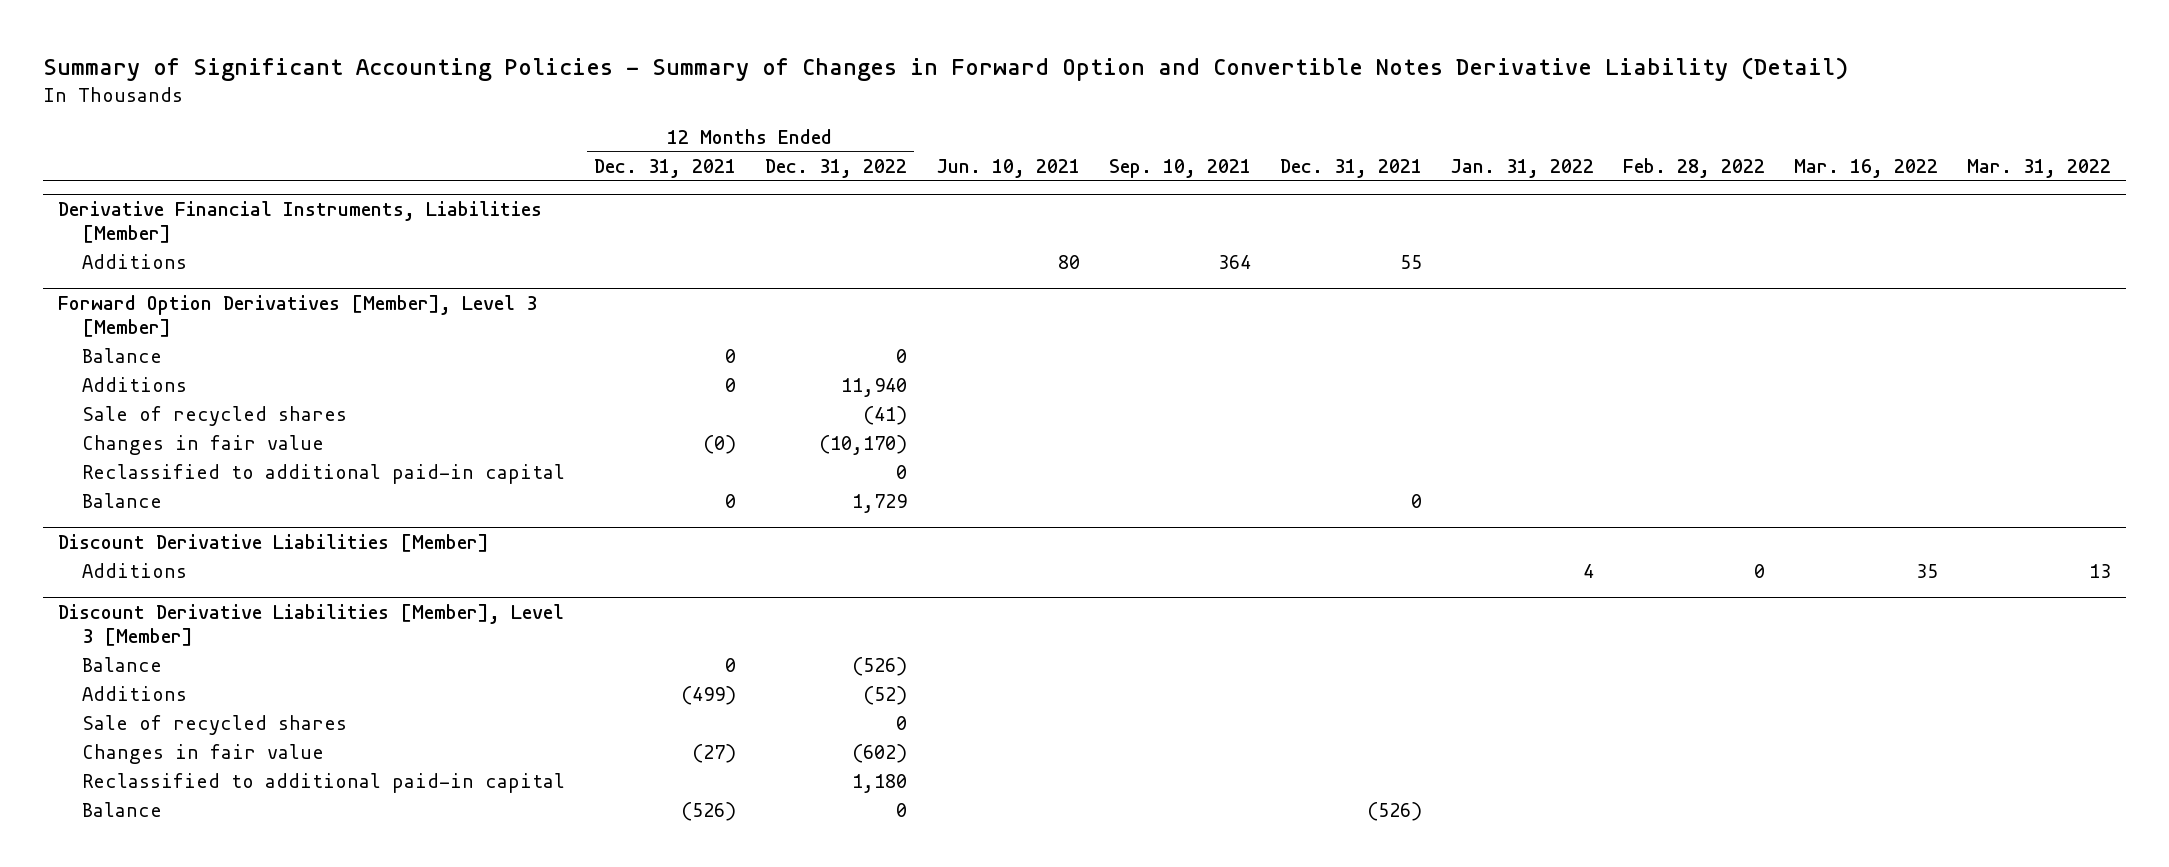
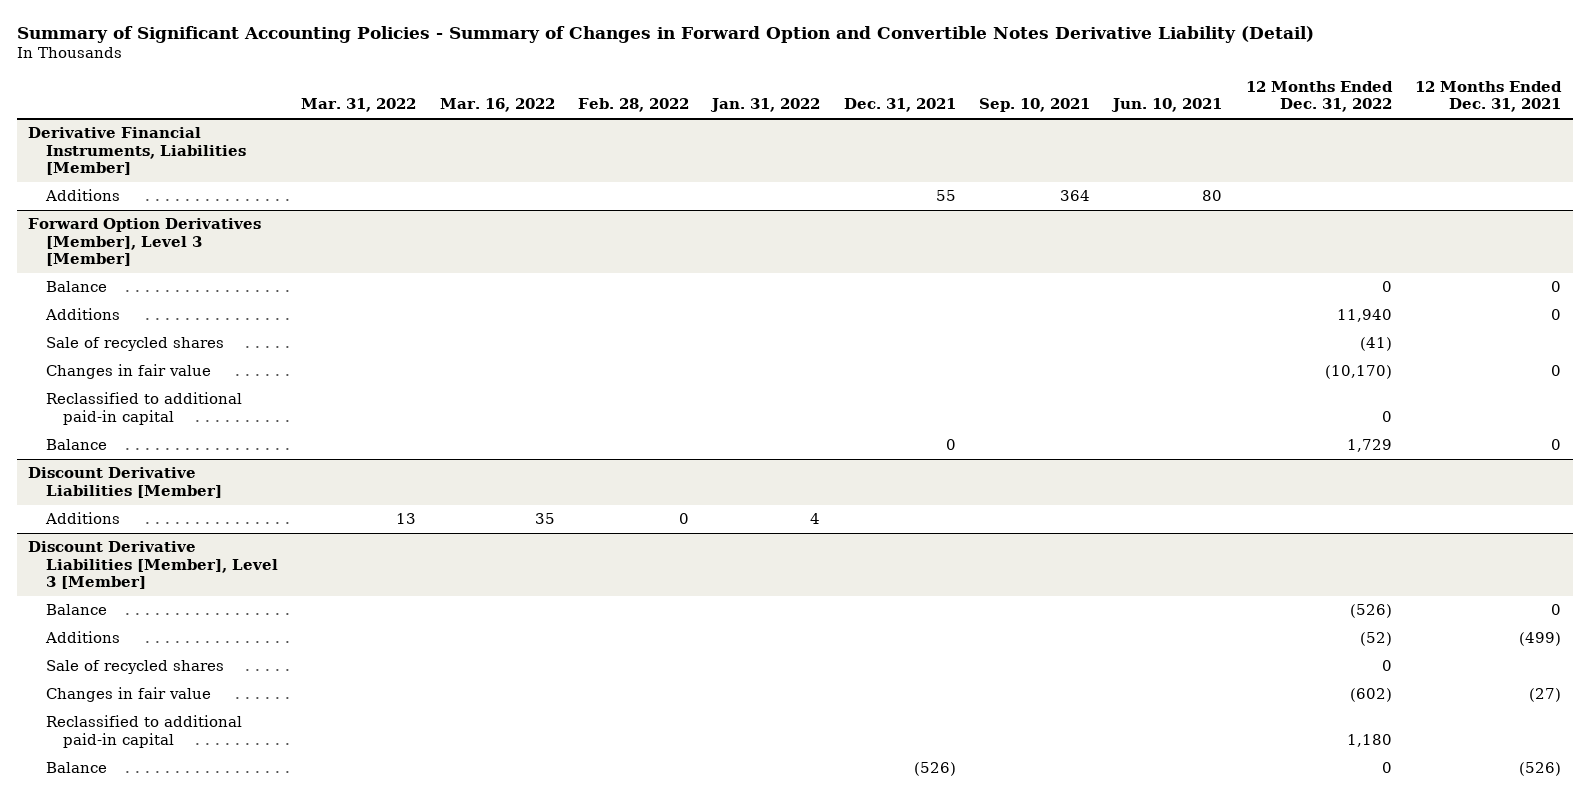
[702,434,736,454] (0) -> [1550,365,1561,377] 0

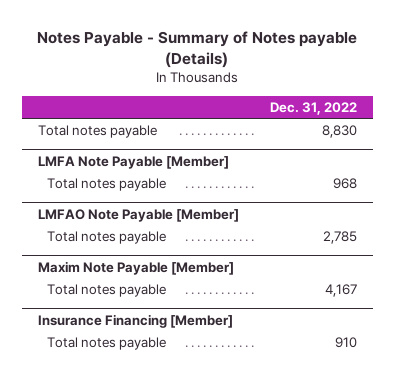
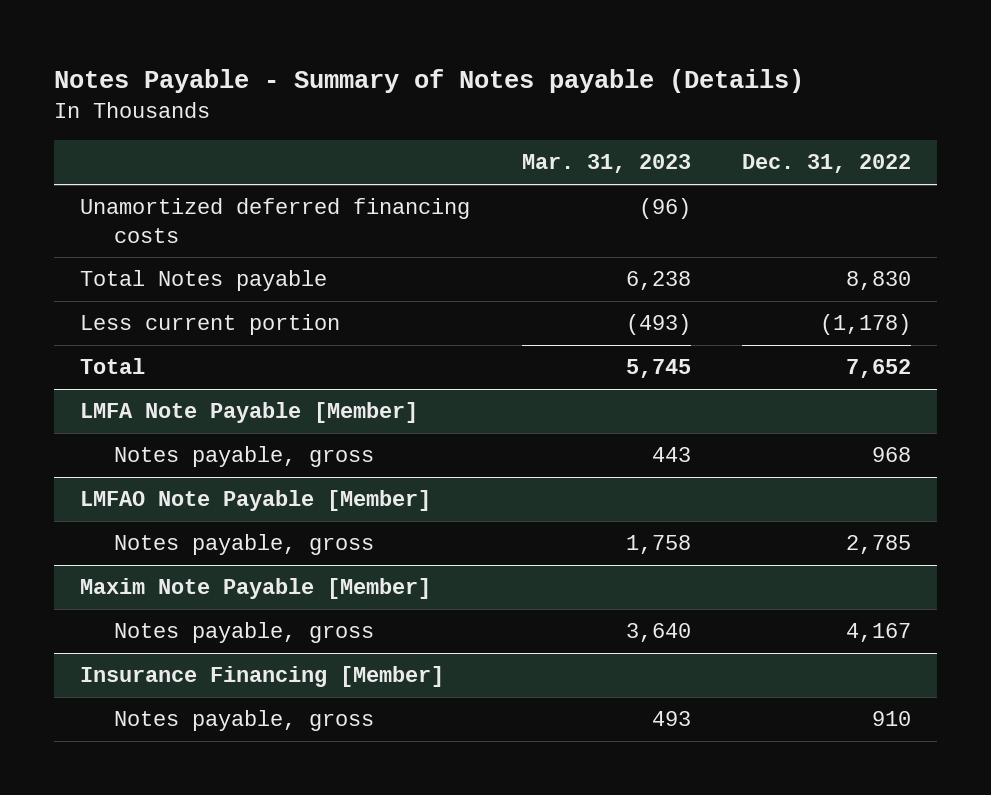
none -> [521,154,691,174] Mar. 31, 2023
none -> [79,198,470,243] Unamortized deferred financing costs
[37,125,157,139] Total notes payable -> [79,270,327,292] Total Notes payable
none -> [79,314,340,336] Less current portion
none -> [79,358,145,375] Total
[47,178,167,192] Total notes payable -> [113,446,374,468] Notes payable, gross
[47,231,167,245] Total notes payable -> [113,534,374,556] Notes payable, gross
[47,284,167,298] Total notes payable -> [113,622,374,644] Notes payable, gross
[47,337,167,351] Total notes payable -> [113,710,374,732] Notes payable, gross

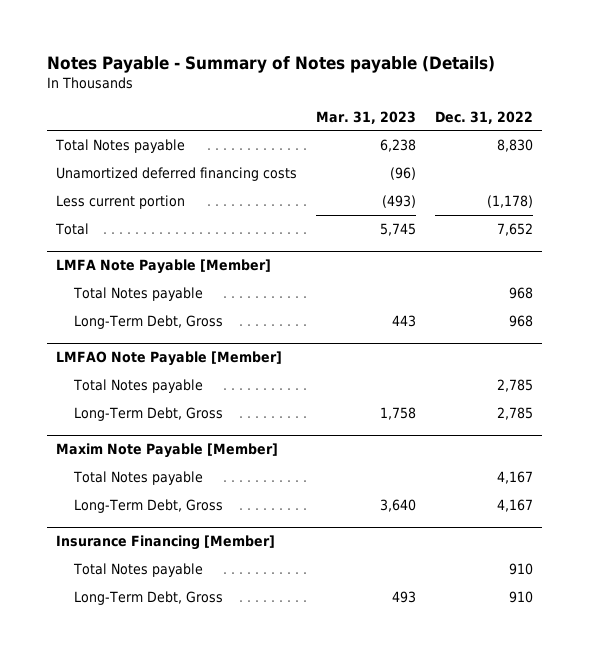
[79,198,470,243] Unamortized deferred financing costs -> [56,166,298,181] Unamortized deferred financing costs
none -> [72,286,203,301] Total Notes payable
[113,446,374,468] Notes payable, gross -> [73,314,223,329] Long-Term Debt, Gross
none -> [72,378,203,393] Total Notes payable
[113,534,374,556] Notes payable, gross -> [73,406,223,421] Long-Term Debt, Gross
none -> [72,470,203,485] Total Notes payable
[113,622,374,644] Notes payable, gross -> [73,498,223,513] Long-Term Debt, Gross
none -> [72,562,203,577] Total Notes payable
[113,710,374,732] Notes payable, gross -> [73,590,223,605] Long-Term Debt, Gross

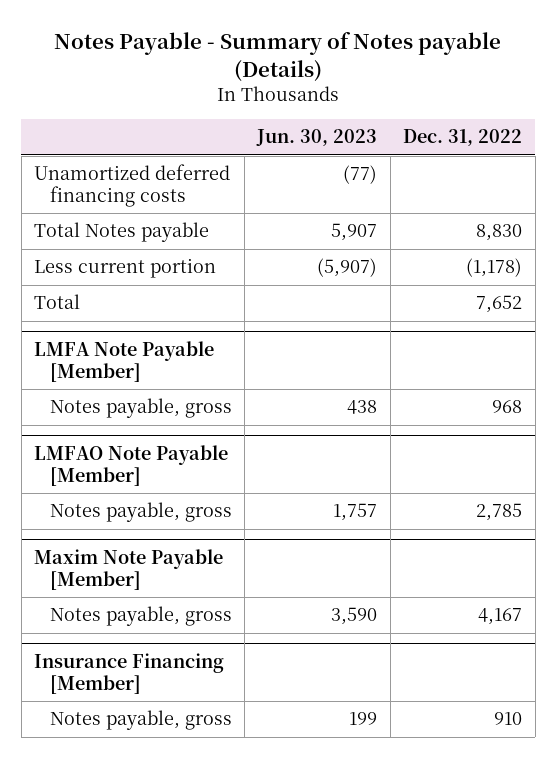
[316,110,417,124] Mar. 31, 2023 -> none
none -> [256,129,378,147] Jun. 30, 2023
[55,138,186,153] Total Notes payable -> [34,222,210,243] Total Notes payable
[72,286,203,301] Total Notes payable -> none
[73,314,223,329] Long-Term Debt, Gross -> [49,398,232,419] Notes payable, gross
[72,378,203,393] Total Notes payable -> none
[73,406,223,421] Long-Term Debt, Gross -> [49,502,232,523] Notes payable, gross
[72,470,203,485] Total Notes payable -> none
[73,498,223,513] Long-Term Debt, Gross -> [49,606,232,627] Notes payable, gross
[72,562,203,577] Total Notes payable -> none
[73,590,223,605] Long-Term Debt, Gross -> [49,710,232,731] Notes payable, gross

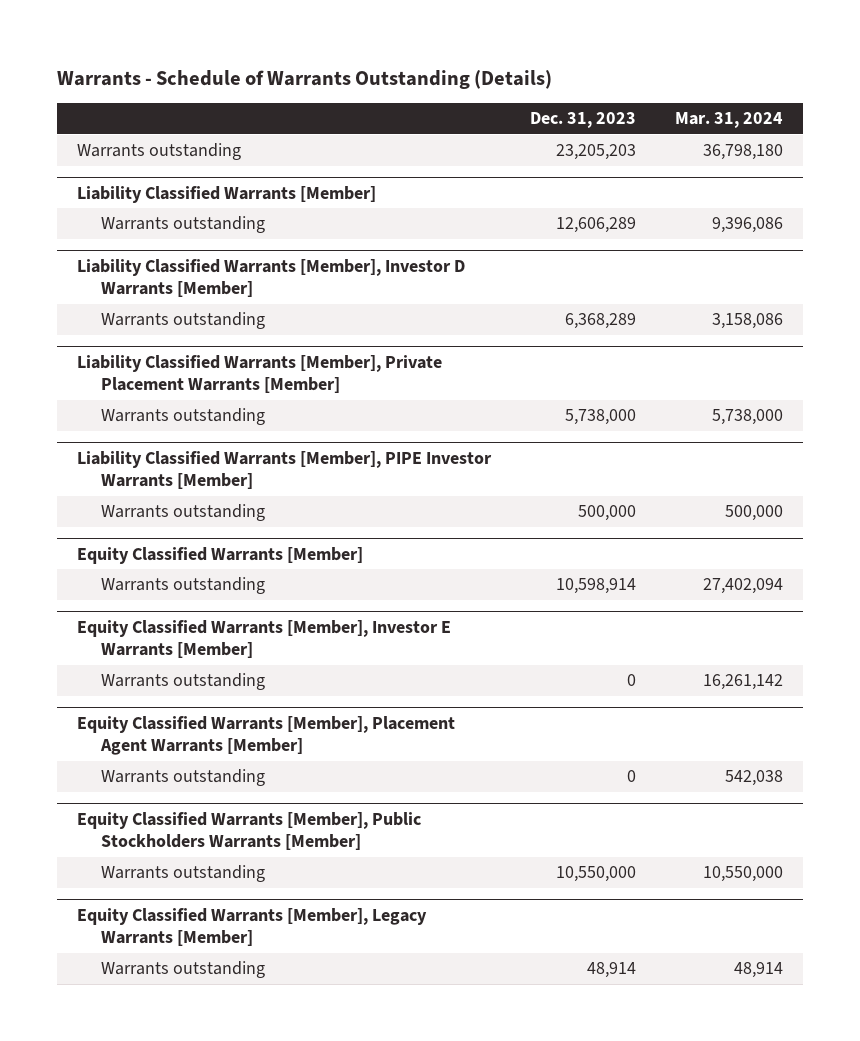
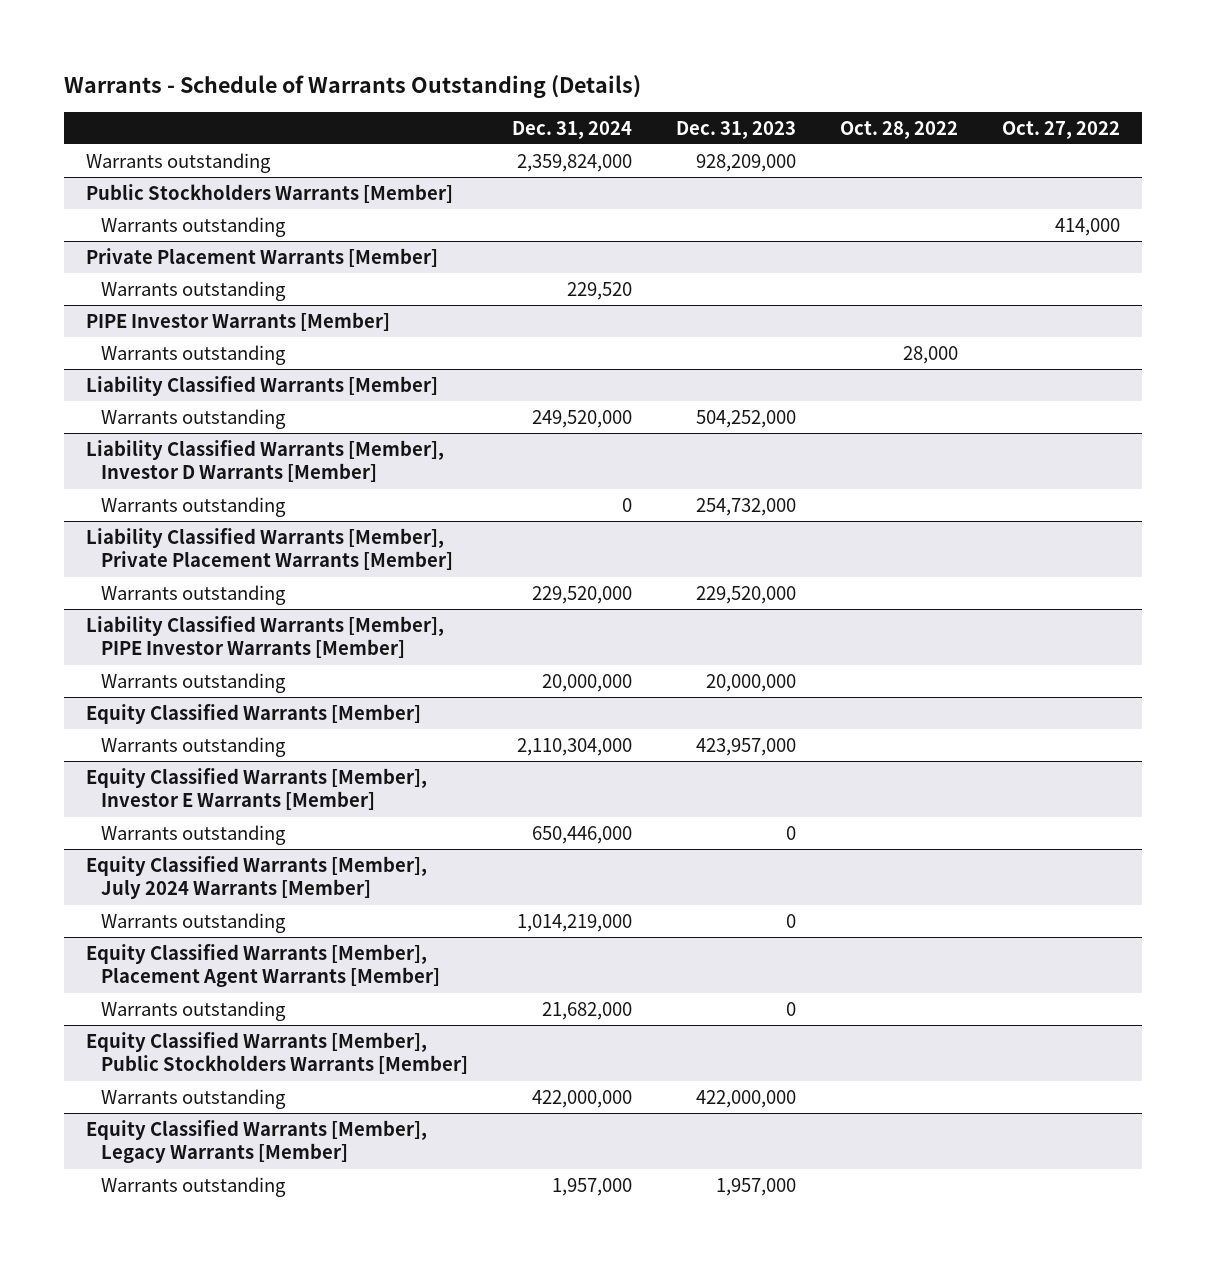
[675,112,784,129] Mar. 31, 2024 -> none
none -> [511,120,632,139] Dec. 31, 2024
none -> [839,120,958,139] Oct. 28, 2022
none -> [1001,120,1120,139] Oct. 27, 2022
[556,144,637,161] 23,205,203 -> [695,153,796,172] 928,209,000
none -> [86,183,454,203] Public Stockholders Warrants [Member]
none -> [100,216,286,237] Warrants outstanding
none -> [86,247,439,267] Private Placement Warrants [Member]
none -> [100,280,286,301] Warrants outstanding
none -> [86,311,391,331] PIPE Investor Warrants [Member]
none -> [100,344,286,365] Warrants outstanding
[556,217,637,234] 12,606,289 -> [695,409,796,428] 504,252,000
[565,313,637,330] 6,368,289 -> [695,497,796,516] 254,732,000
[565,409,637,426] 5,738,000 -> [695,585,796,604] 229,520,000
[578,505,637,522] 500,000 -> [705,673,796,692] 20,000,000
[556,578,637,595] 10,598,914 -> [695,737,796,756] 423,957,000
none -> [86,855,428,900] Equity Classified Warrants [Member], July 2024 Warrants [Member]
none -> [100,912,286,933] Warrants outstanding
[556,866,637,883] 10,550,000 -> [695,1089,796,1108] 422,000,000
[587,962,637,979] 48,914 -> [715,1177,796,1196] 1,957,000

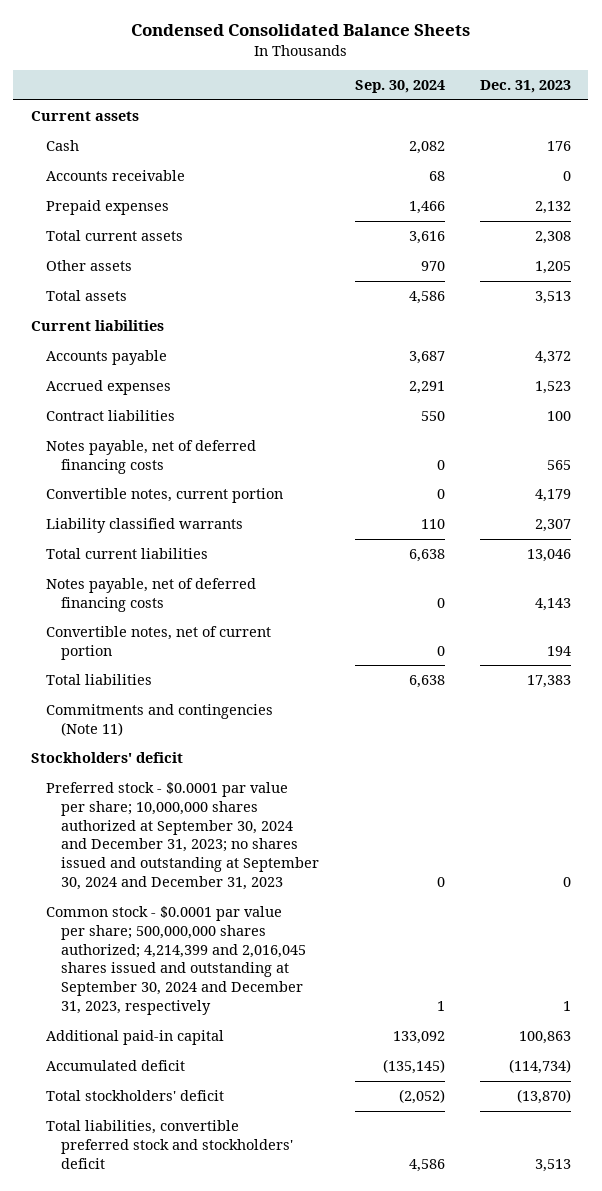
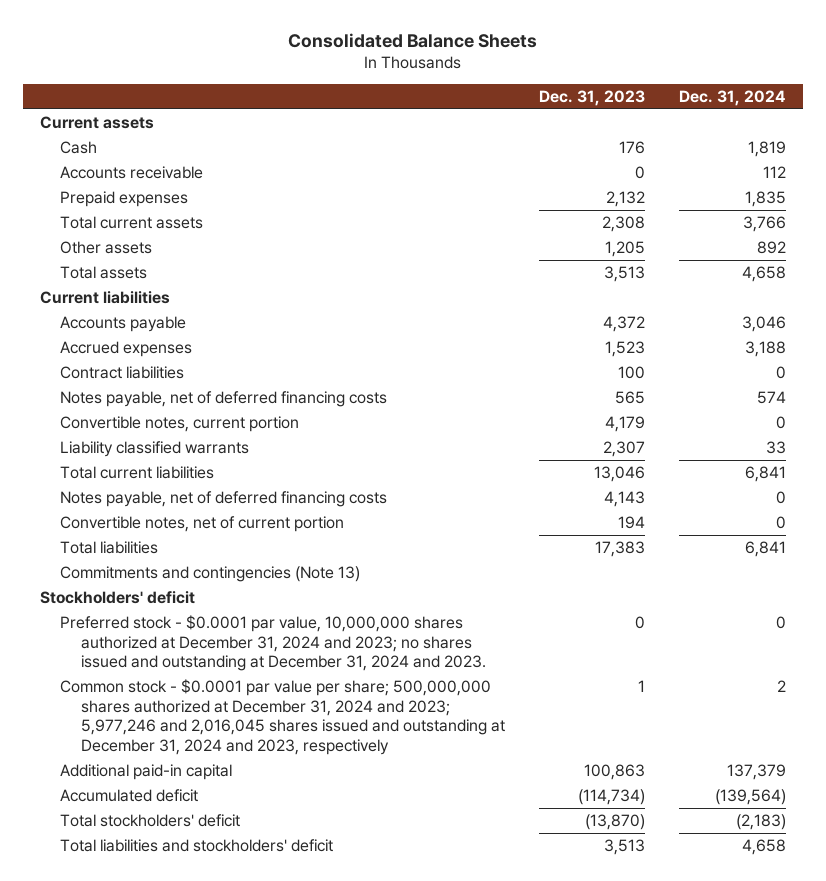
[130,23,470,36] Condensed Consolidated Balance Sheets -> [288,33,538,49] Consolidated Balance Sheets
[354,80,445,94] Sep. 30, 2024 -> none
none -> [679,90,787,107] Dec. 31, 2024
[46,704,274,736] Commitments and contingencies (Note 11) -> [60,565,361,582] Commitments and contingencies (Note 13)
[46,782,320,890] Preferred stock - $0.0001 par value per share; 10,000,000 shares authorized at September 30, 2024 and December 31, 2023; no shares issued and outstanding at September 30, 2024 and December 31, 2023 -> [60,614,486,672] Preferred stock - $0.0001 par value, 10,000,000 shares authorized at December 31, 2024 and 2023; no shares issued and outstanding at December 31, 2024 and 2023.
[46,906,307,1015] Common stock - $0.0001 par value per share; 500,000,000 shares authorized; 4,214,399 and 2,016,045 shares issued and outstanding at September 30, 2024 and December 31, 2023, respectively -> [60,678,505,756] Common stock - $0.0001 par value per share; 500,000,000 shares authorized at December 31, 2024 and 2023; 5,977,246 and 2,016,045 shares issued and outstanding at December 31, 2024 and 2023, respectively
[46,1120,294,1169] Total liabilities, convertible preferred stock and stockholders' deficit -> [60,838,334,852] Total liabilities and stockholders' deficit

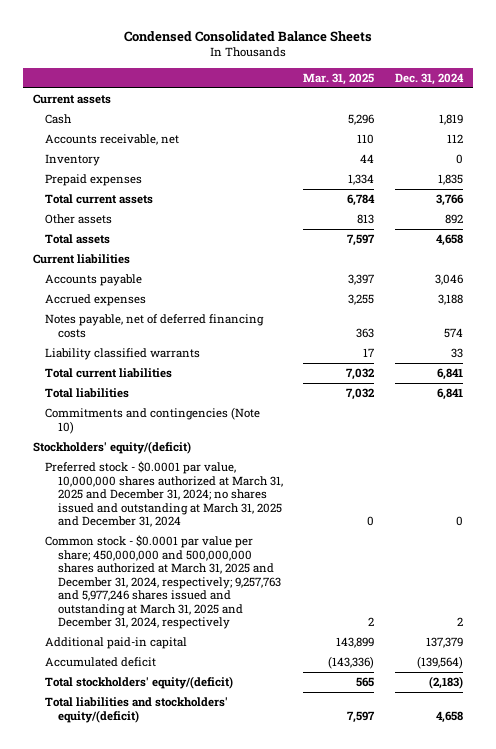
[288,33,538,49] Consolidated Balance Sheets -> [124,30,373,42] Condensed Consolidated Balance Sheets
[538,90,645,107] Dec. 31, 2023 -> none
none -> [303,72,375,85] Mar. 31, 2025
[60,165,204,179] Accounts receivable -> [45,134,180,146] Accounts receivable, net
none -> [45,154,101,167] Inventory
[60,365,185,379] Contract liabilities -> none
[60,415,300,432] Convertible notes, current portion -> none
[60,490,388,507] Notes payable, net of deferred financing costs -> none
[60,515,345,532] Convertible notes, net of current portion -> none
[60,565,361,582] Commitments and contingencies (Note 13) -> [45,407,261,434] Commitments and contingencies (Note 10)
[39,590,195,604] Stockholders' deficit -> [33,441,192,455] Stockholders' equity/(deficit)
[60,614,486,672] Preferred stock - $0.0001 par value, 10,000,000 shares authorized at December 31, 2024 and 2023; no shares issued and outstanding at December 31, 2024 and 2023. -> [45,461,283,528] Preferred stock - $0.0001 par value, 10,000,000 shares authorized at March 31, 2025 and December 31, 2024; no shares issued and outstanding at March 31, 2025 and December 31, 2024
[60,678,505,756] Common stock - $0.0001 par value per share; 500,000,000 shares authorized at December 31, 2024 and 2023; 5,977,246 and 2,016,045 shares issued and outstanding at December 31, 2024 and 2023, respectively -> [45,535,281,630] Common stock - $0.0001 par value per share; 450,000,000 and 500,000,000 shares authorized at March 31, 2025 and December 31, 2024, respectively; 9,257,763 and 5,977,246 shares issued and outstanding at March 31, 2025 and December 31, 2024, respectively
[60,813,241,827] Total stockholders' deficit -> [45,676,234,690] Total stockholders' equity/(deficit)
[60,838,334,852] Total liabilities and stockholders' deficit -> [45,697,229,723] Total liabilities and stockholders' equity/(deficit)

